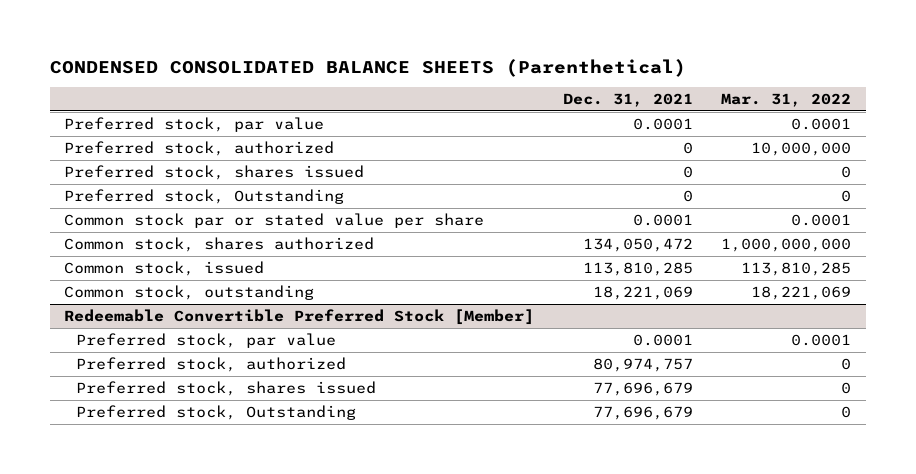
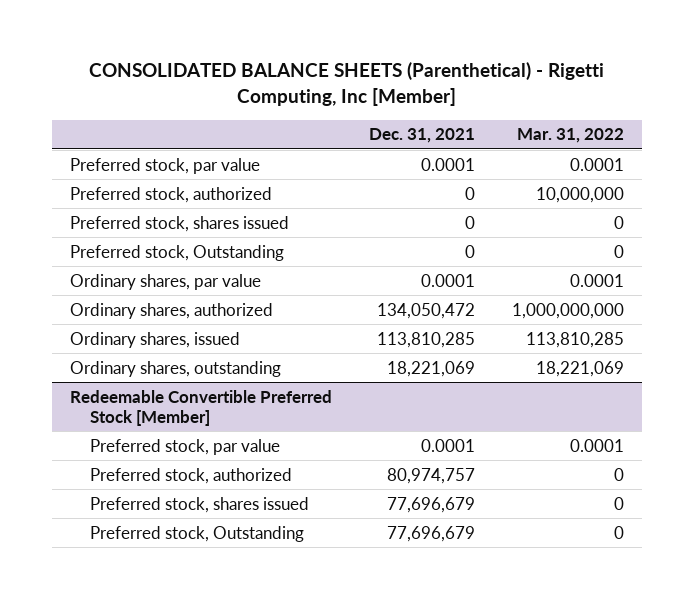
[50,58,687,77] CONDENSED CONSOLIDATED BALANCE SHEETS (Parenthetical) -> [88,62,604,107] CONSOLIDATED BALANCE SHEETS (Parenthetical) - Rigetti Computing, Inc [Member]
[64,212,485,228] Common stock par or stated value per share -> [70,273,262,290] Ordinary shares, par value
[64,236,375,252] Common stock, shares authorized -> [70,302,274,319] Ordinary shares, authorized
[64,260,265,276] Common stock, issued -> [70,331,241,348] Ordinary shares, issued
[64,284,315,300] Common stock, outstanding -> [70,360,282,377] Ordinary shares, outstanding

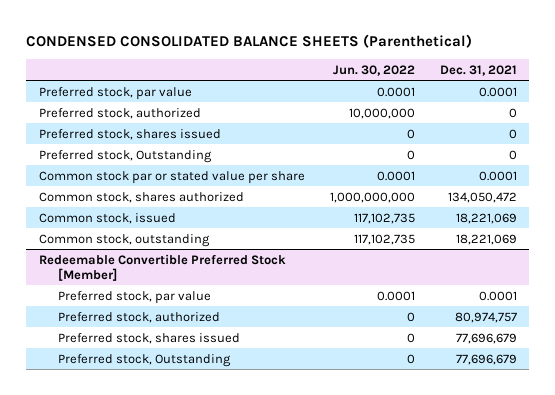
[88,62,604,107] CONSOLIDATED BALANCE SHEETS (Parenthetical) - Rigetti Computing, Inc [Member] -> [26,34,473,49] CONDENSED CONSOLIDATED BALANCE SHEETS (Parenthetical)
[516,128,624,144] Mar. 31, 2022 -> none
none -> [332,64,415,76] Jun. 30, 2022
[70,273,262,290] Ordinary shares, par value -> [38,170,305,184] Common stock par or stated value per share
[70,302,274,319] Ordinary shares, authorized -> [38,191,244,203] Common stock, shares authorized
[70,331,241,348] Ordinary shares, issued -> [38,212,176,224] Common stock, issued
[376,331,475,348] 113,810,285 -> [455,212,517,224] 18,221,069
[70,360,282,377] Ordinary shares, outstanding -> [38,233,210,247] Common stock, outstanding

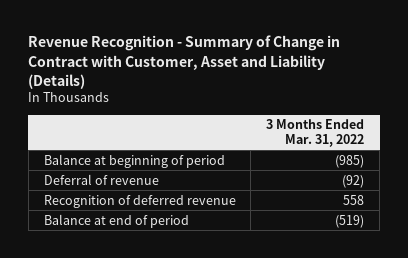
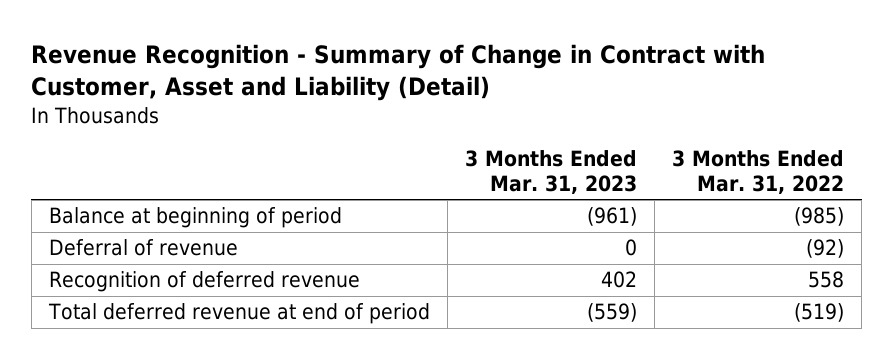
[28,35,341,89] Revenue Recognition - Summary of Change in Contract with Customer, Asset and Liability (Details) -> [31,44,766,101] Revenue Recognition - Summary of Change in Contract with Customer, Asset and Liability (Detail)
none -> [464,150,637,195] 3 Months Ended Mar. 31, 2023
[43,213,189,228] Balance at end of period -> [47,303,430,325] Total deferred revenue at end of period

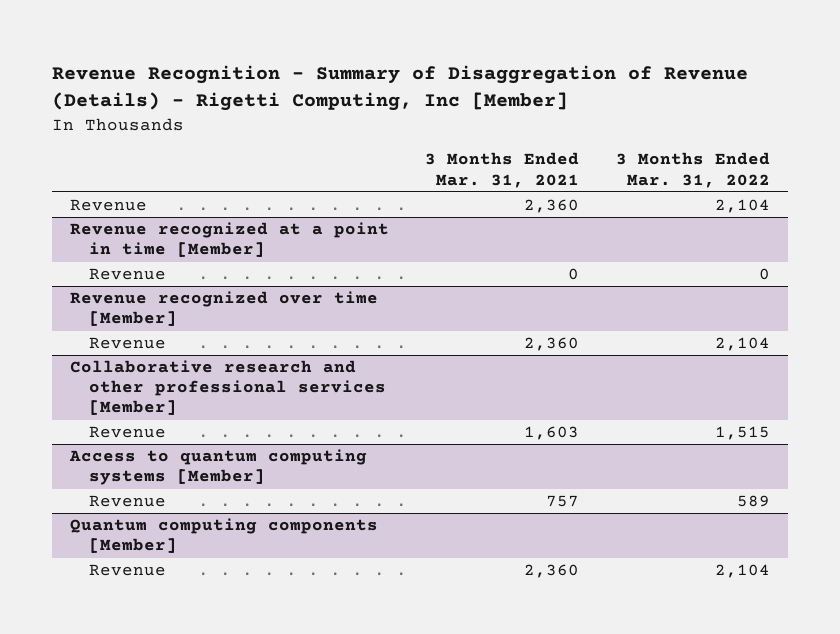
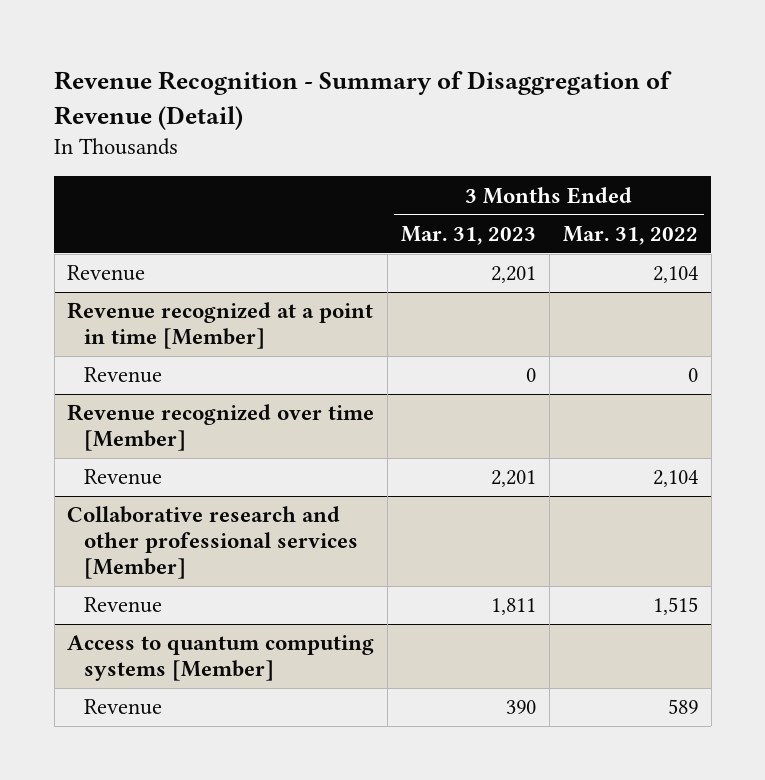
[52,65,749,112] Revenue Recognition - Summary of Disaggregation of Revenue (Details) - Rigetti Computing, Inc [Member] -> [54,70,673,130] Revenue Recognition - Summary of Disaggregation of Revenue (Detail)
[425,152,580,188] 3 Months Ended Mar. 31, 2021 -> none
none -> [401,225,537,245] Mar. 31, 2023
[70,518,379,554] Quantum computing components [Member] -> none
[89,564,167,577] Revenue -> none

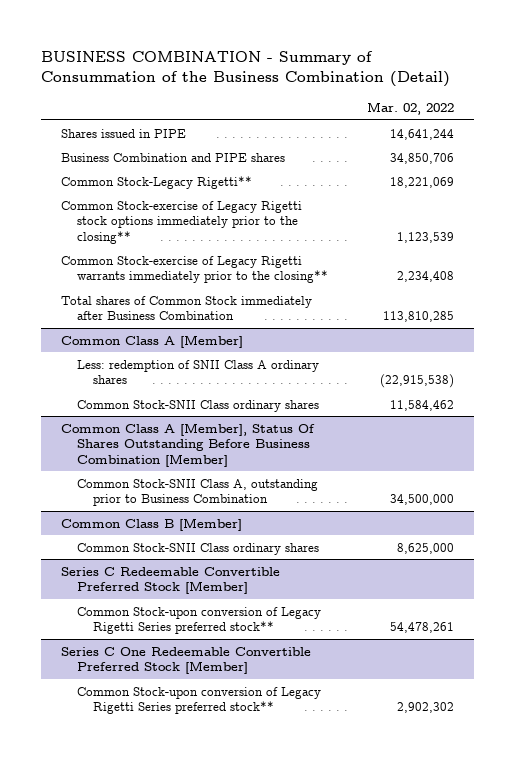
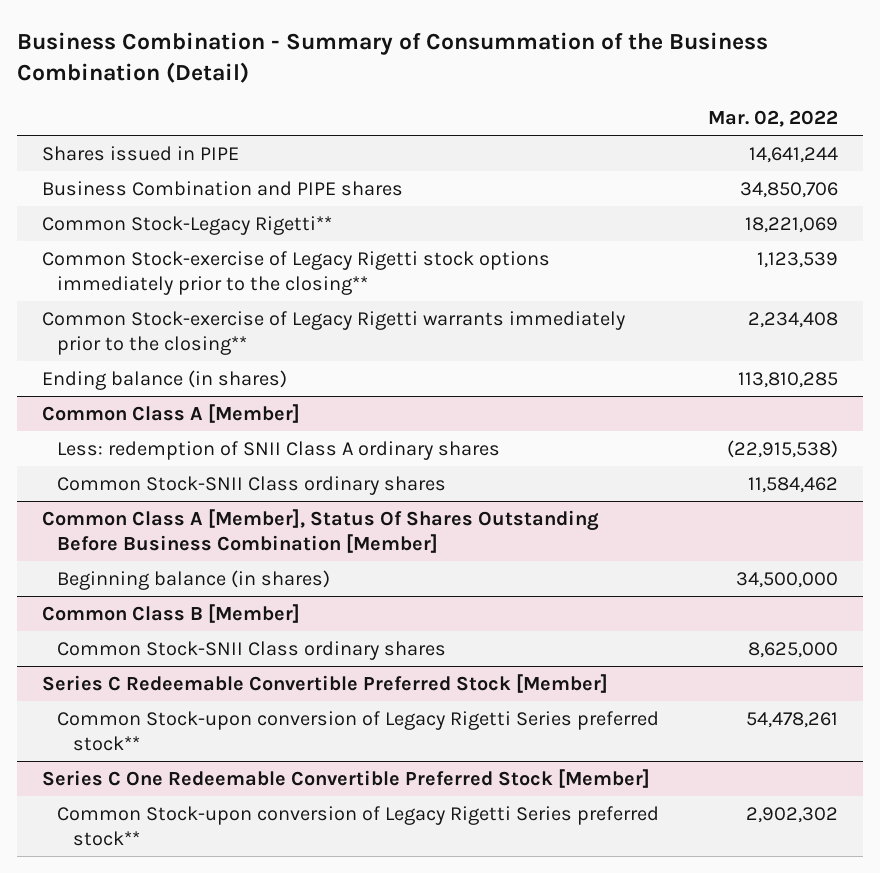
[41,50,451,88] BUSINESS COMBINATION - Summary of Consummation of the Business Combination (Detail) -> [17,31,769,83] Business Combination - Summary of Consummation of the Business Combination (Detail)
[61,295,313,321] Total shares of Common Stock immediately after Business Combination -> [41,369,287,390] Ending balance (in shares)
[77,478,319,507] Common Stock-SNII Class A, outstanding prior to Business Combination -> [57,569,331,590] Beginning balance (in shares)

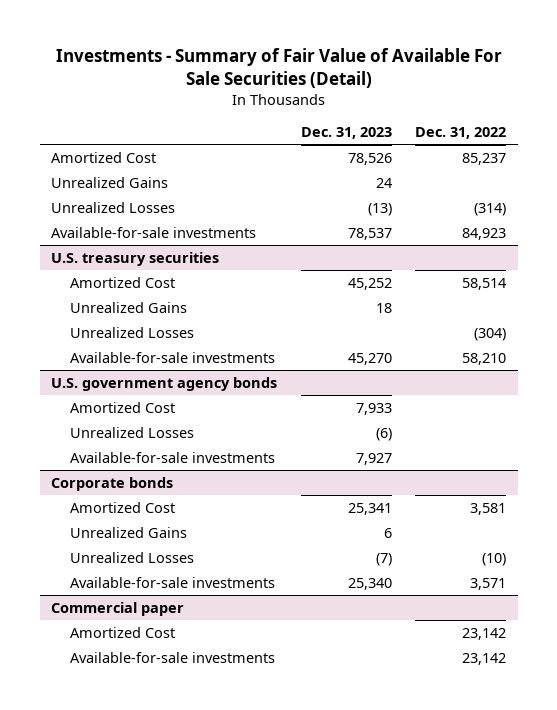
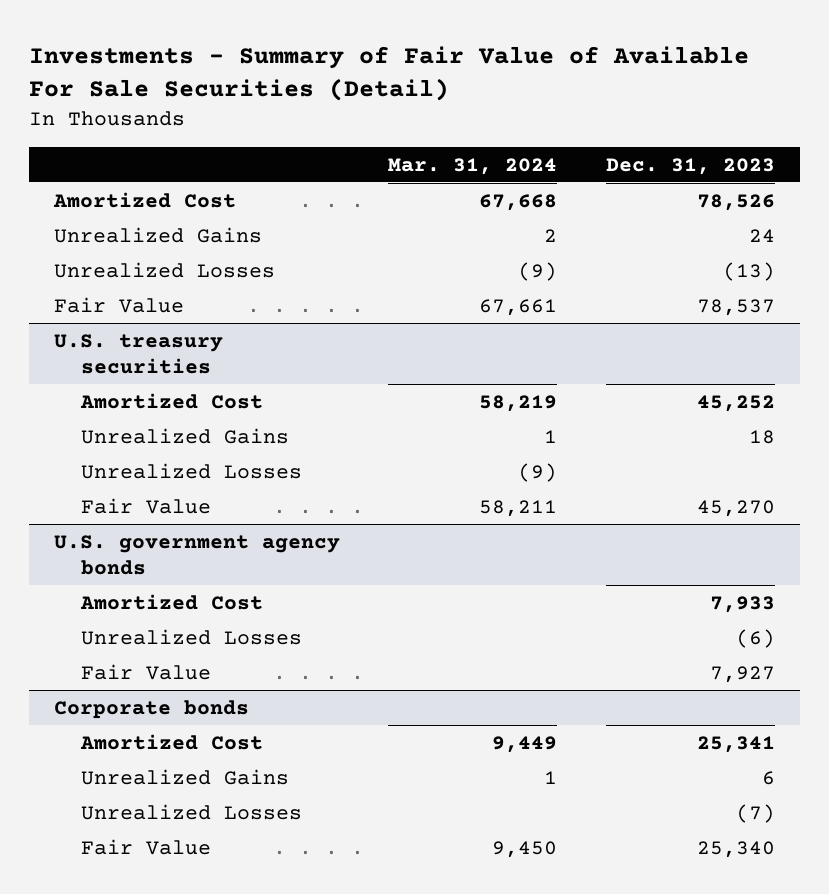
[414,127,506,140] Dec. 31, 2022 -> none
none -> [388,157,558,175] Mar. 31, 2024
[51,226,257,238] Available-for-sale investments -> [53,296,184,313] Fair Value
[69,351,275,363] Available-for-sale investments -> [80,497,211,514] Fair Value
[69,451,275,463] Available-for-sale investments -> [80,663,211,680] Fair Value
[51,601,185,616] Commercial paper -> none
[69,626,175,638] Amortized Cost -> none
[69,651,275,663] Available-for-sale investments -> none
[69,576,275,588] Available-for-sale investments -> [80,838,211,855] Fair Value

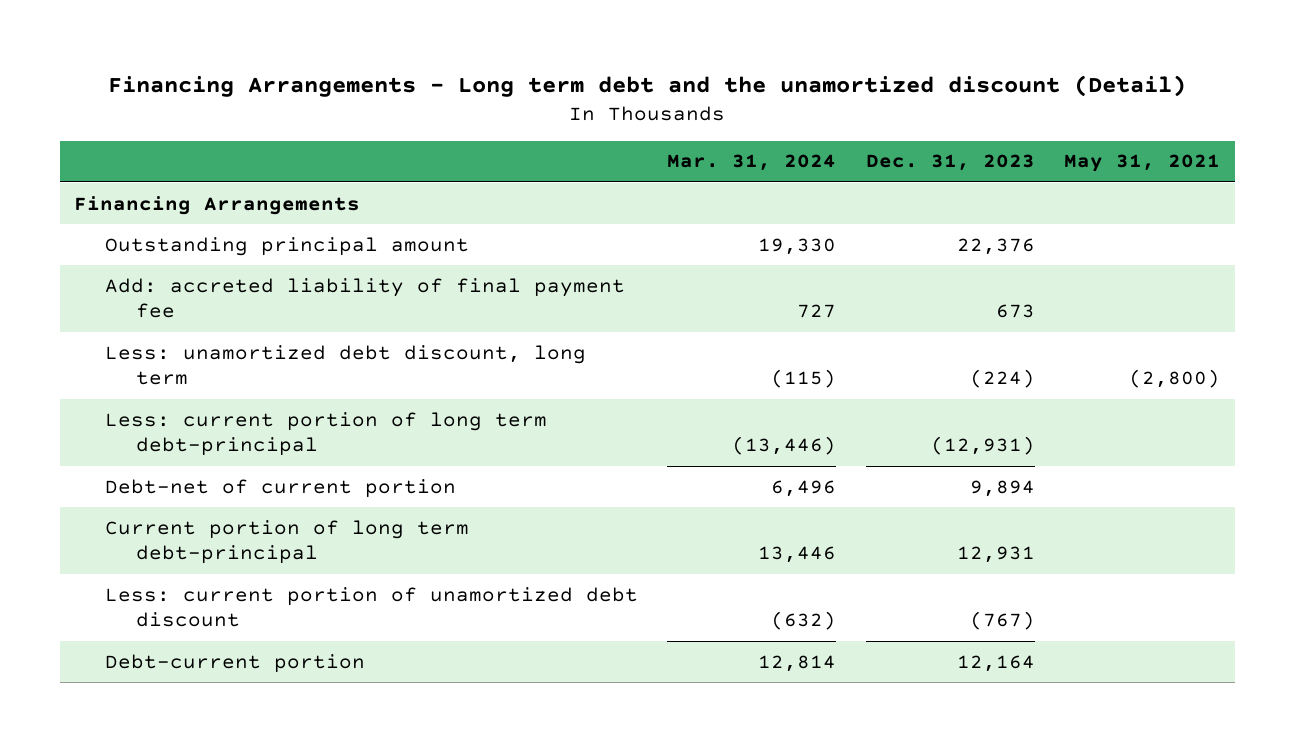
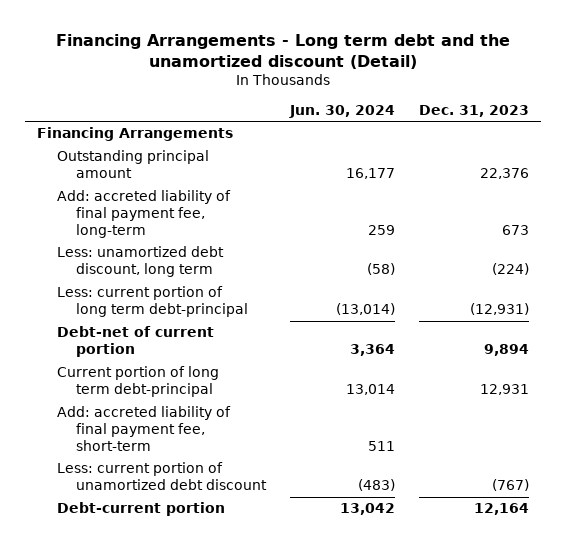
[667,154,837,172] Mar. 31, 2024 -> none
[1064,154,1221,173] May 31, 2021 -> none
none -> [289,104,396,118] Jun. 30, 2024
[104,277,625,319] Add: accreted liability of final payment fee -> [56,190,231,238] Add: accreted liability of final payment fee, long-term
none -> [56,406,231,451] Add: accreted liability of final payment fee, short-term

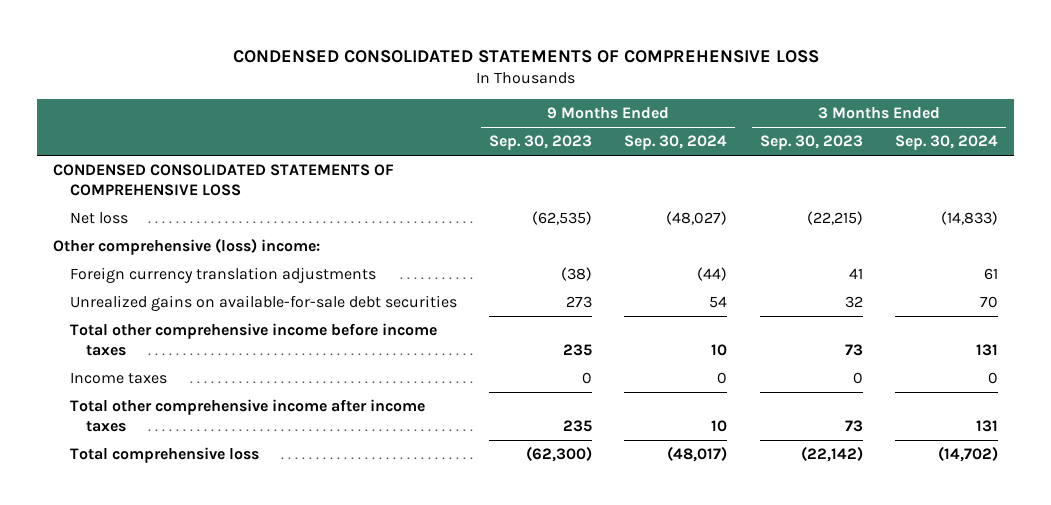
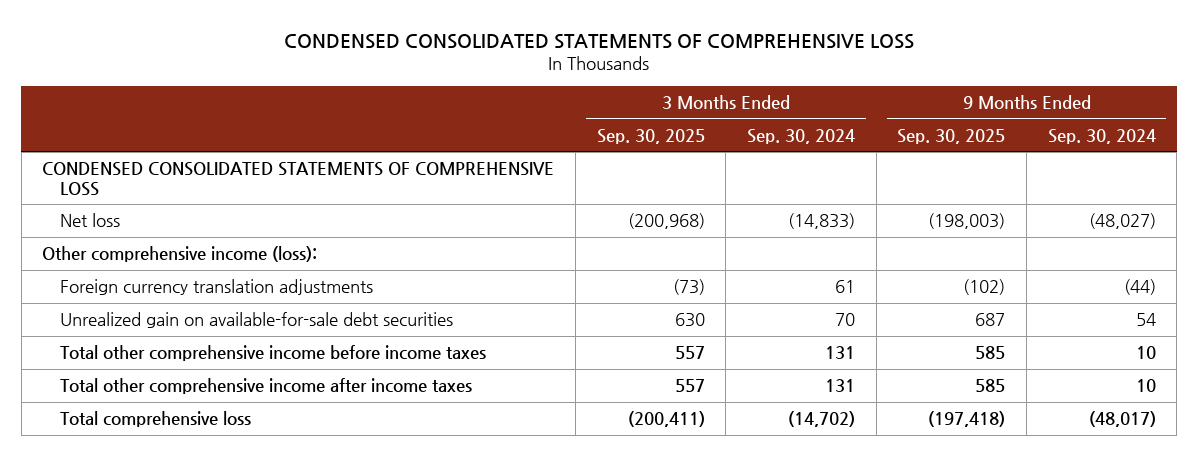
[488,135,592,151] Sep. 30, 2023 -> none
[759,135,863,151] Sep. 30, 2023 -> none
none -> [596,128,705,144] Sep. 30, 2025
none -> [897,128,1006,144] Sep. 30, 2025
[53,238,321,256] Other comprehensive (loss) income: -> [42,246,318,263] Other comprehensive income (loss):
[69,295,457,312] Unrealized gains on available-for-sale debt securities -> [60,312,454,329] Unrealized gain on available-for-sale debt securities
[69,372,167,385] Income taxes -> none

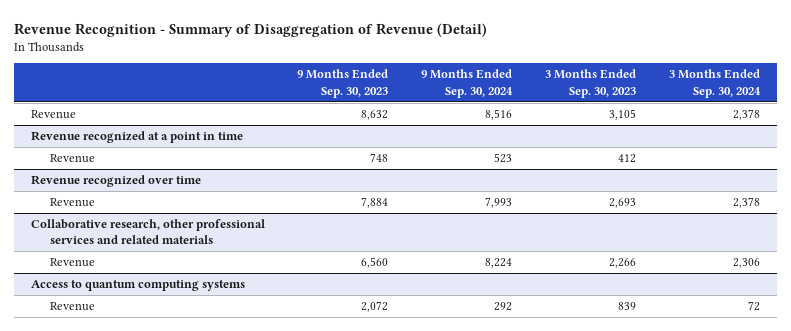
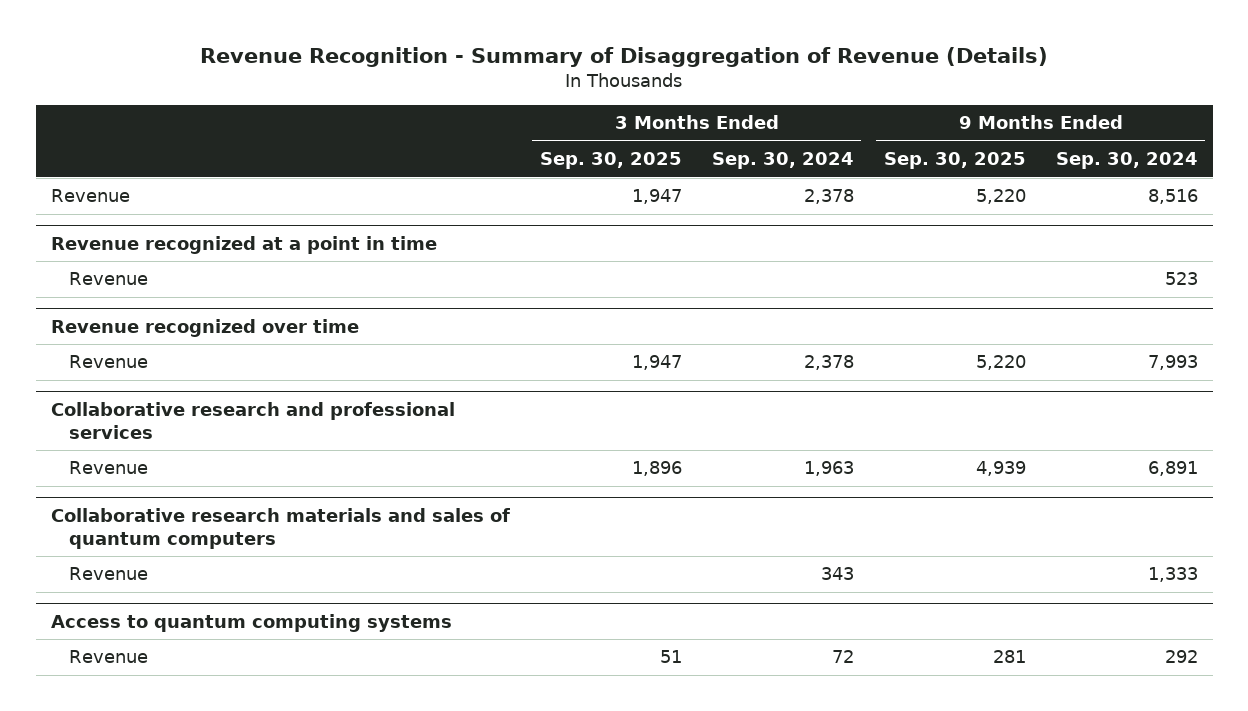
[14,22,488,37] Revenue Recognition - Summary of Disaggregation of Revenue (Detail) -> [200,47,1049,68] Revenue Recognition - Summary of Disaggregation of Revenue (Details)
[297,69,389,98] 9 Months Ended Sep. 30, 2023 -> none
[545,69,637,98] 3 Months Ended Sep. 30, 2023 -> none
none -> [539,152,682,170] Sep. 30, 2025
none -> [883,152,1026,170] Sep. 30, 2025
[30,219,265,245] Collaborative research, other professional services and related materials -> [50,401,455,439] Collaborative research and professional services
[485,258,513,269] 8,224 -> [1147,461,1198,477] 6,891
[733,258,761,269] 2,306 -> [803,461,854,477] 1,963
none -> [50,507,510,549] Collaborative research materials and sales of quantum computers
none -> [69,567,149,581] Revenue

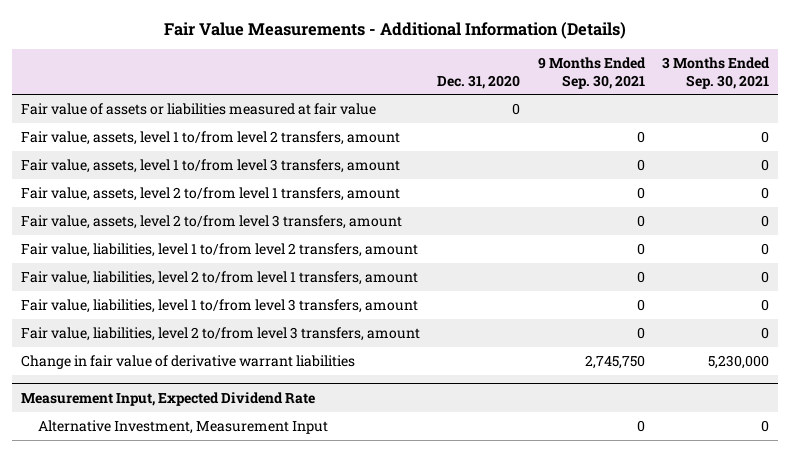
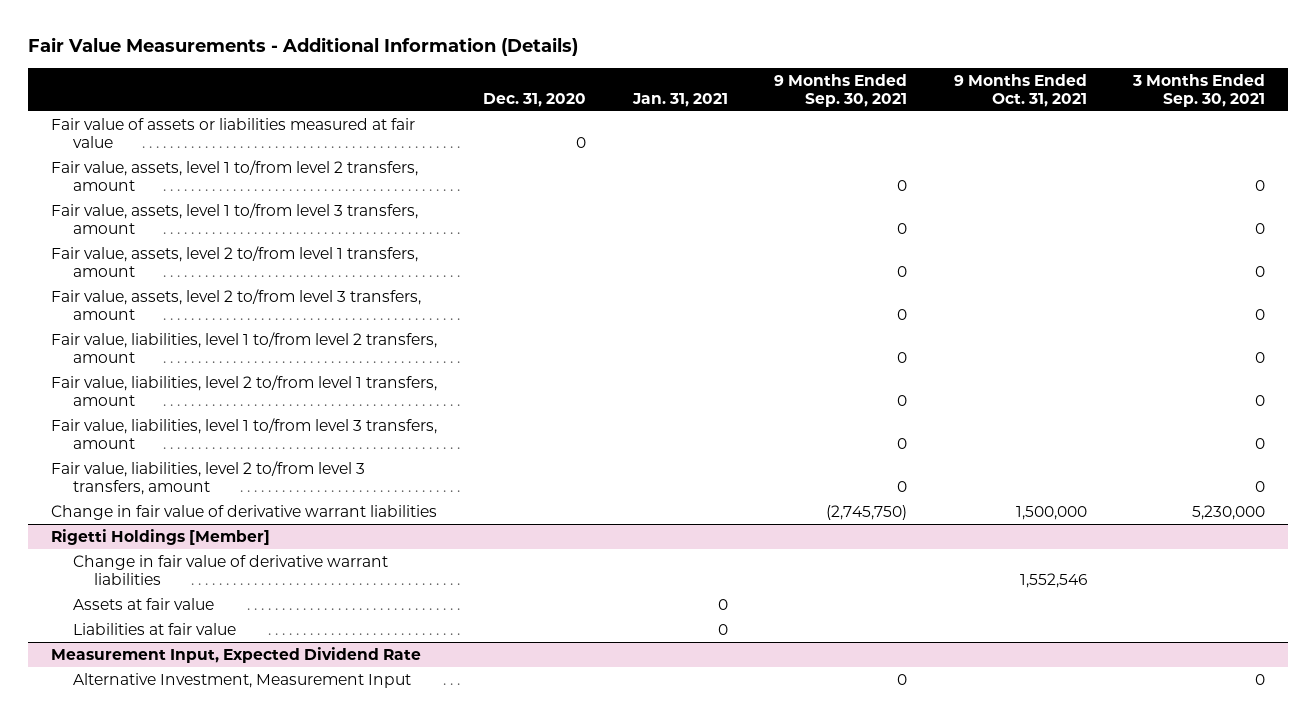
none -> [631,92,728,107] Jan. 31, 2021
none -> [953,73,1087,107] 9 Months Ended Oct. 31, 2021
[584,355,645,370] 2,745,750 -> [826,505,908,521] (2,745,750)
none -> [50,529,270,546] Rigetti Holdings [Member]
none -> [72,555,388,586] Change in fair value of derivative warrant liabilities
none -> [72,598,214,611] Assets at fair value
none -> [72,623,236,636] Liabilities at fair value

